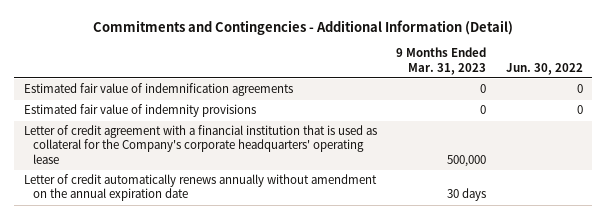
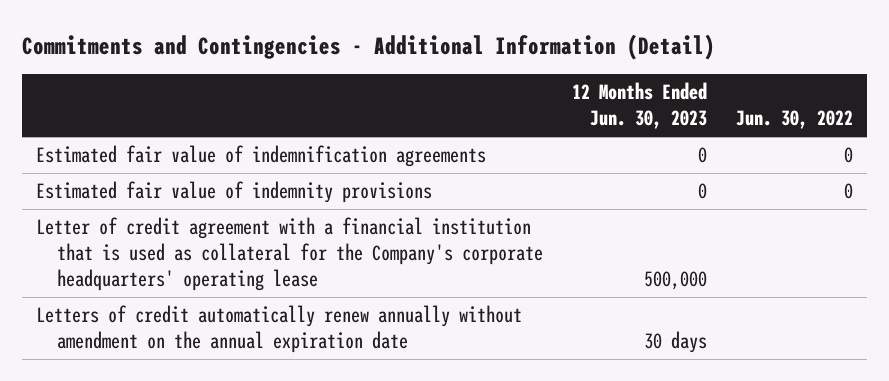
[396,47,487,75] 9 Months Ended Mar. 31, 2023 -> none
none -> [572,82,708,130] 12 Months Ended Jun. 30, 2023
[23,174,377,202] Letter of credit automatically renews annually without amendment on the annual expiration date -> [36,305,523,354] Letters of credit automatically renew annually without amendment on the annual expiration date

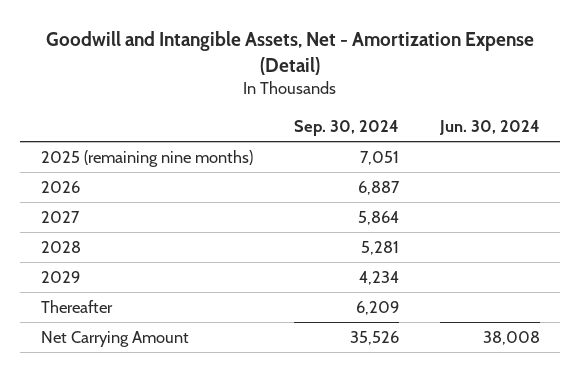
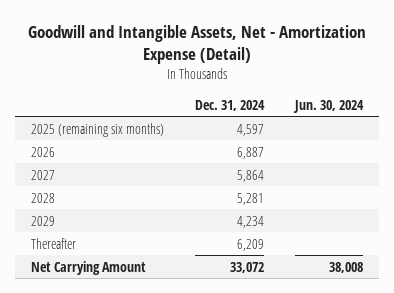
[293,119,399,136] Sep. 30, 2024 -> none
none -> [195,99,266,111] Dec. 31, 2024
[40,149,253,167] 2025 (remaining nine months) -> [30,122,164,137] 2025 (remaining six months)

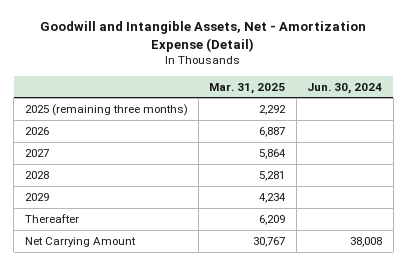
[195,99,266,111] Dec. 31, 2024 -> none
none -> [209,82,286,94] Mar. 31, 2025
[30,122,164,137] 2025 (remaining six months) -> [24,103,188,116] 2025 (remaining three months)

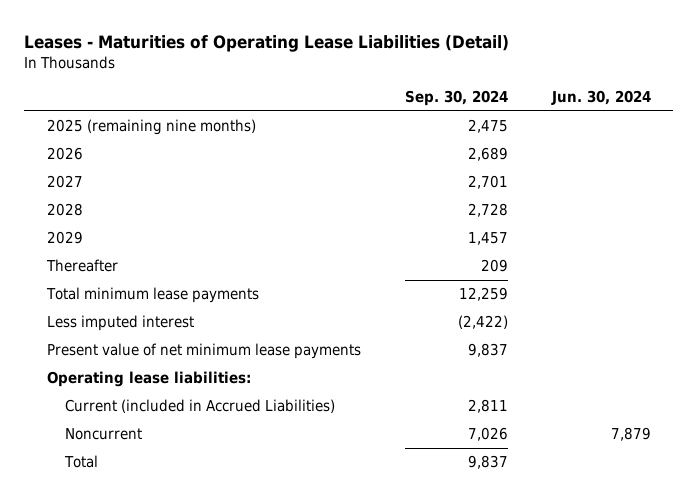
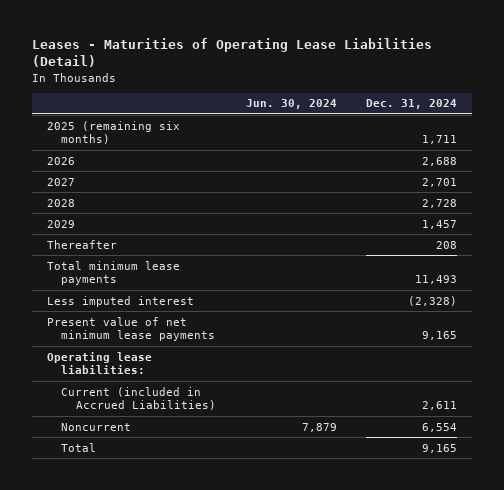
[404,90,508,107] Sep. 30, 2024 -> none
none -> [366,99,458,110] Dec. 31, 2024
[46,119,256,136] 2025 (remaining nine months) -> [46,120,180,145] 2025 (remaining six months)

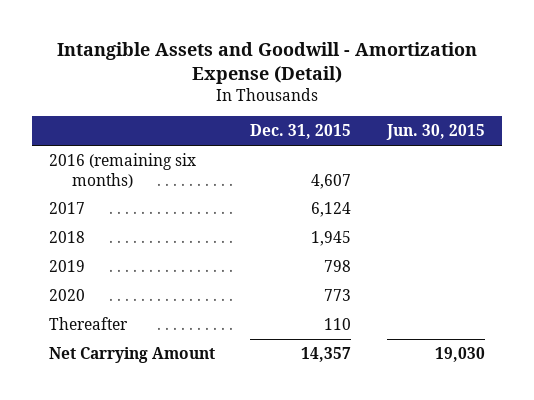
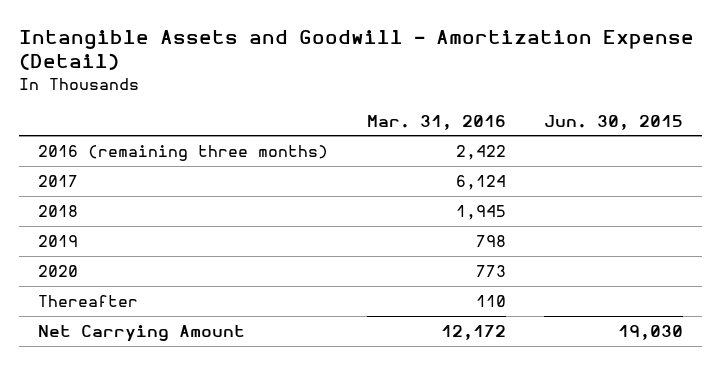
[250,124,352,140] Dec. 31, 2015 -> none
none -> [366,114,506,130] Mar. 31, 2016
[49,152,197,188] 2016 (remaining six months) -> [38,144,329,161] 2016 (remaining three months)

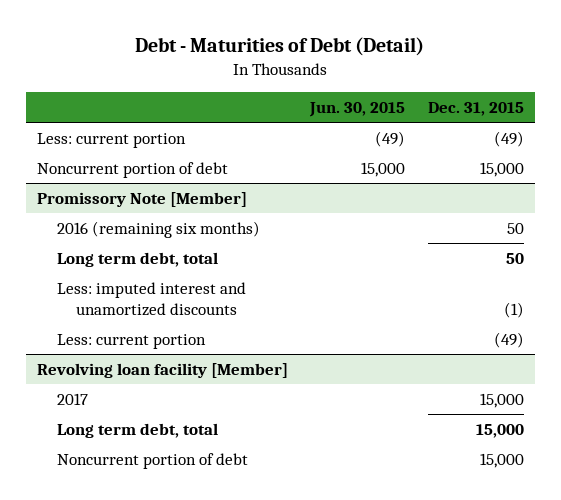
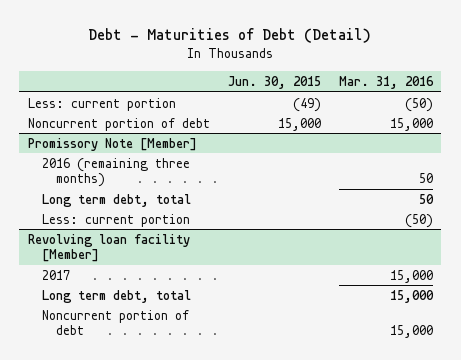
[427,101,524,116] Dec. 31, 2015 -> none
none -> [338,75,434,89] Mar. 31, 2016
[56,220,260,238] 2016 (remaining six months) -> [42,157,191,188] 2016 (remaining three months)
[56,281,246,316] Less: imputed interest and unamortized discounts -> none

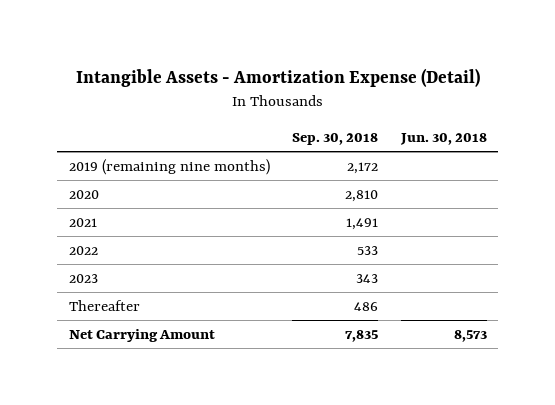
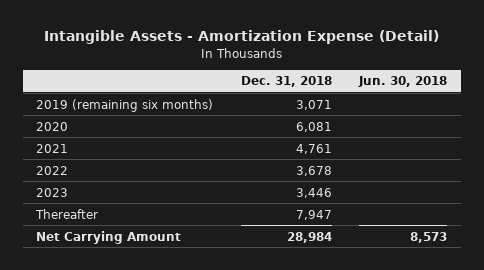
[292,132,379,145] Sep. 30, 2018 -> none
none -> [240,76,332,88] Dec. 31, 2018
[68,159,270,176] 2019 (remaining nine months) -> [36,98,214,112] 2019 (remaining six months)

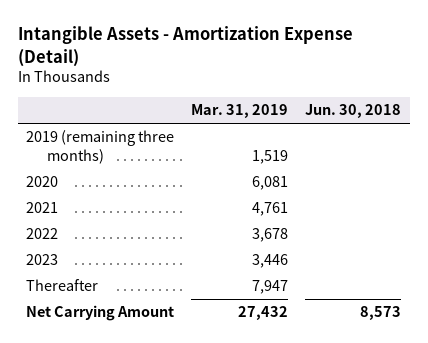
[240,76,332,88] Dec. 31, 2018 -> none
none -> [191,104,289,119] Mar. 31, 2019
[36,98,214,112] 2019 (remaining six months) -> [26,130,175,165] 2019 (remaining three months)

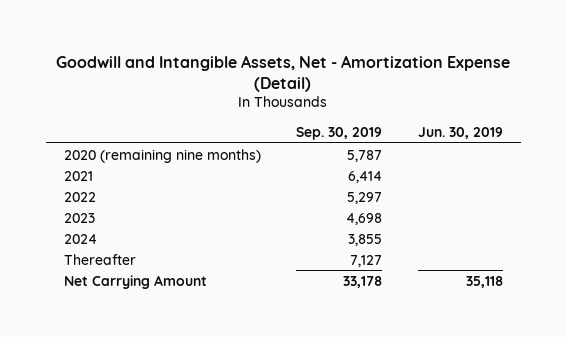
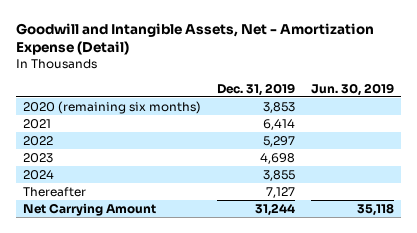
[296,126,383,140] Sep. 30, 2019 -> none
none -> [216,82,295,96] Dec. 31, 2019
[63,148,261,163] 2020 (remaining nine months) -> [23,100,202,114] 2020 (remaining six months)

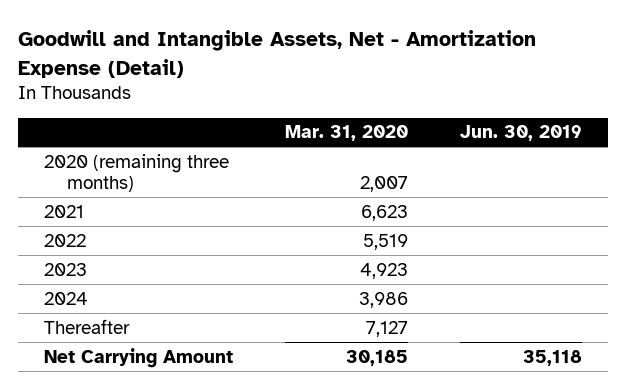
[216,82,295,96] Dec. 31, 2019 -> none
none -> [284,125,408,142] Mar. 31, 2020
[23,100,202,114] 2020 (remaining six months) -> [43,153,229,193] 2020 (remaining three months)

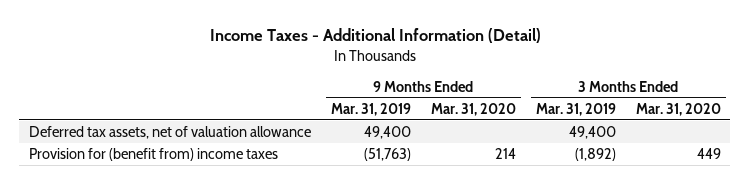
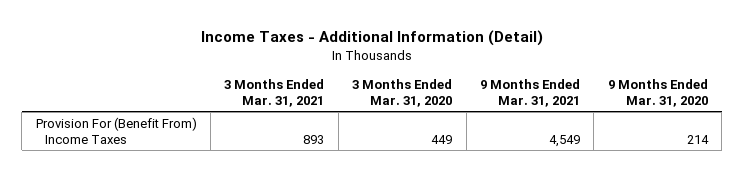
[330,102,411,116] Mar. 31, 2019 -> none
[535,102,616,116] Mar. 31, 2019 -> none
none -> [224,78,325,107] 3 Months Ended Mar. 31, 2021
none -> [479,78,580,107] 9 Months Ended Mar. 31, 2021
[28,126,311,140] Deferred tax assets, net of valuation allowance -> none
[28,148,278,162] Provision for (benefit from) income taxes -> [35,116,197,144] Provision For (Benefit From) Income Taxes

